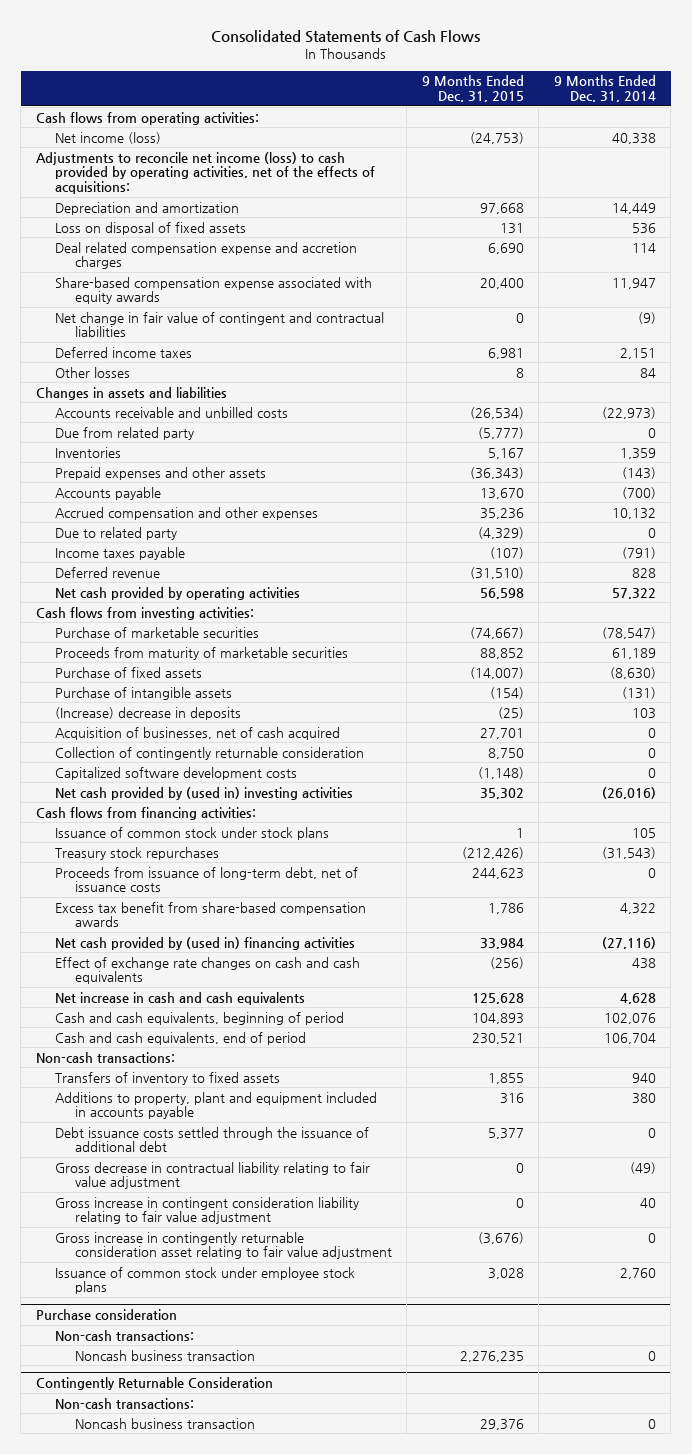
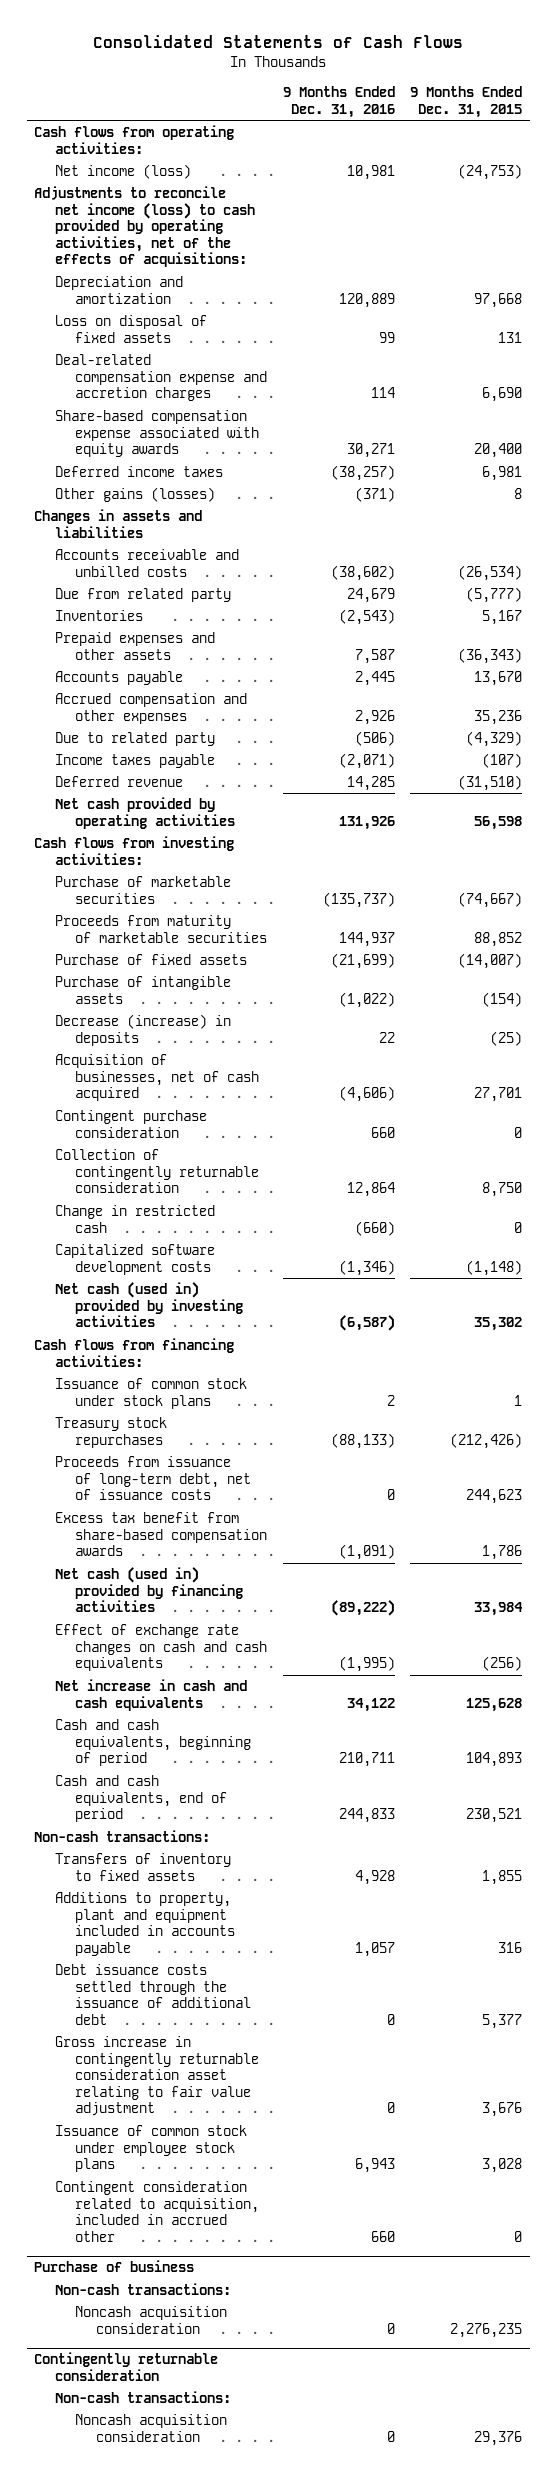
[553,75,656,102] 9 Months Ended Dec. 31, 2014 -> none
none -> [282,86,395,118] 9 Months Ended Dec. 31, 2016
[55,241,358,270] Deal related compensation expense and accretion charges -> [54,354,268,402] Deal-related compensation expense and accretion charges
[55,311,385,338] Net change in fair value of contingent and contractual liabilities -> none
[55,366,131,378] Other losses -> [54,487,215,503] Other gains (losses)
[55,706,242,720] (Increase) decrease in deposits -> [54,1014,231,1046] Decrease (increase) in deposits
none -> [54,1110,207,1138] Contingent purchase consideration
none -> [54,1205,215,1233] Change in restricted cash
[55,786,354,800] Net cash provided by (used in) investing activities -> [54,1282,244,1328] Net cash (used in) provided by investing activities
[55,936,356,950] Net cash provided by (used in) financing activities -> [54,1567,244,1613] Net cash (used in) provided by financing activities
[55,1161,371,1190] Gross decrease in contractual liability relating to fair value adjustment -> none
[55,1196,360,1225] Gross increase in contingent consideration liability relating to fair value adjustment -> none
[477,1231,524,1244] (3,676) -> [482,2102,523,2118] 3,676
none -> [54,2181,260,2242] Contingent consideration related to acquisition, included in accrued other
[35,1309,177,1321] Purchase consideration -> [34,2260,195,2273] Purchase of business
[74,1349,255,1361] Noncash business transaction -> [75,2306,228,2334] Noncash acquisition consideration
[35,1377,273,1391] Contingently Returnable Consideration -> [34,2352,219,2381] Contingently returnable consideration
[74,1417,255,1429] Noncash business transaction -> [75,2414,228,2442] Noncash acquisition consideration

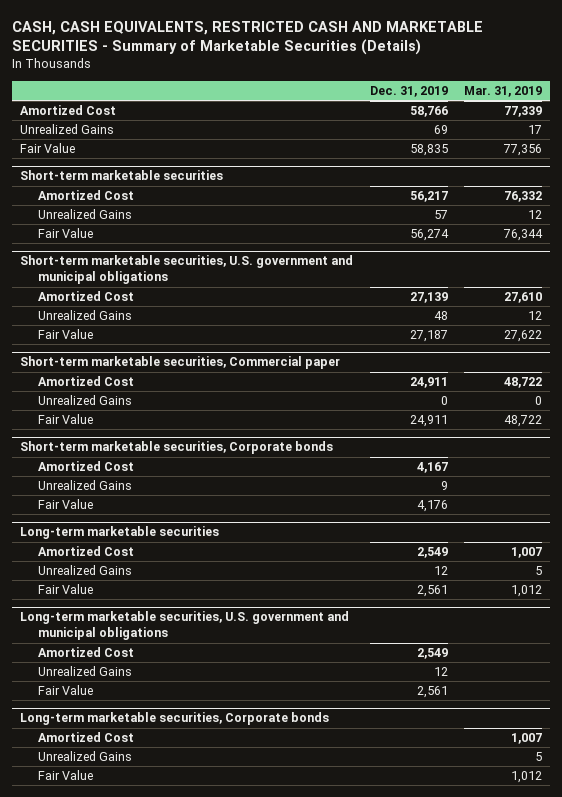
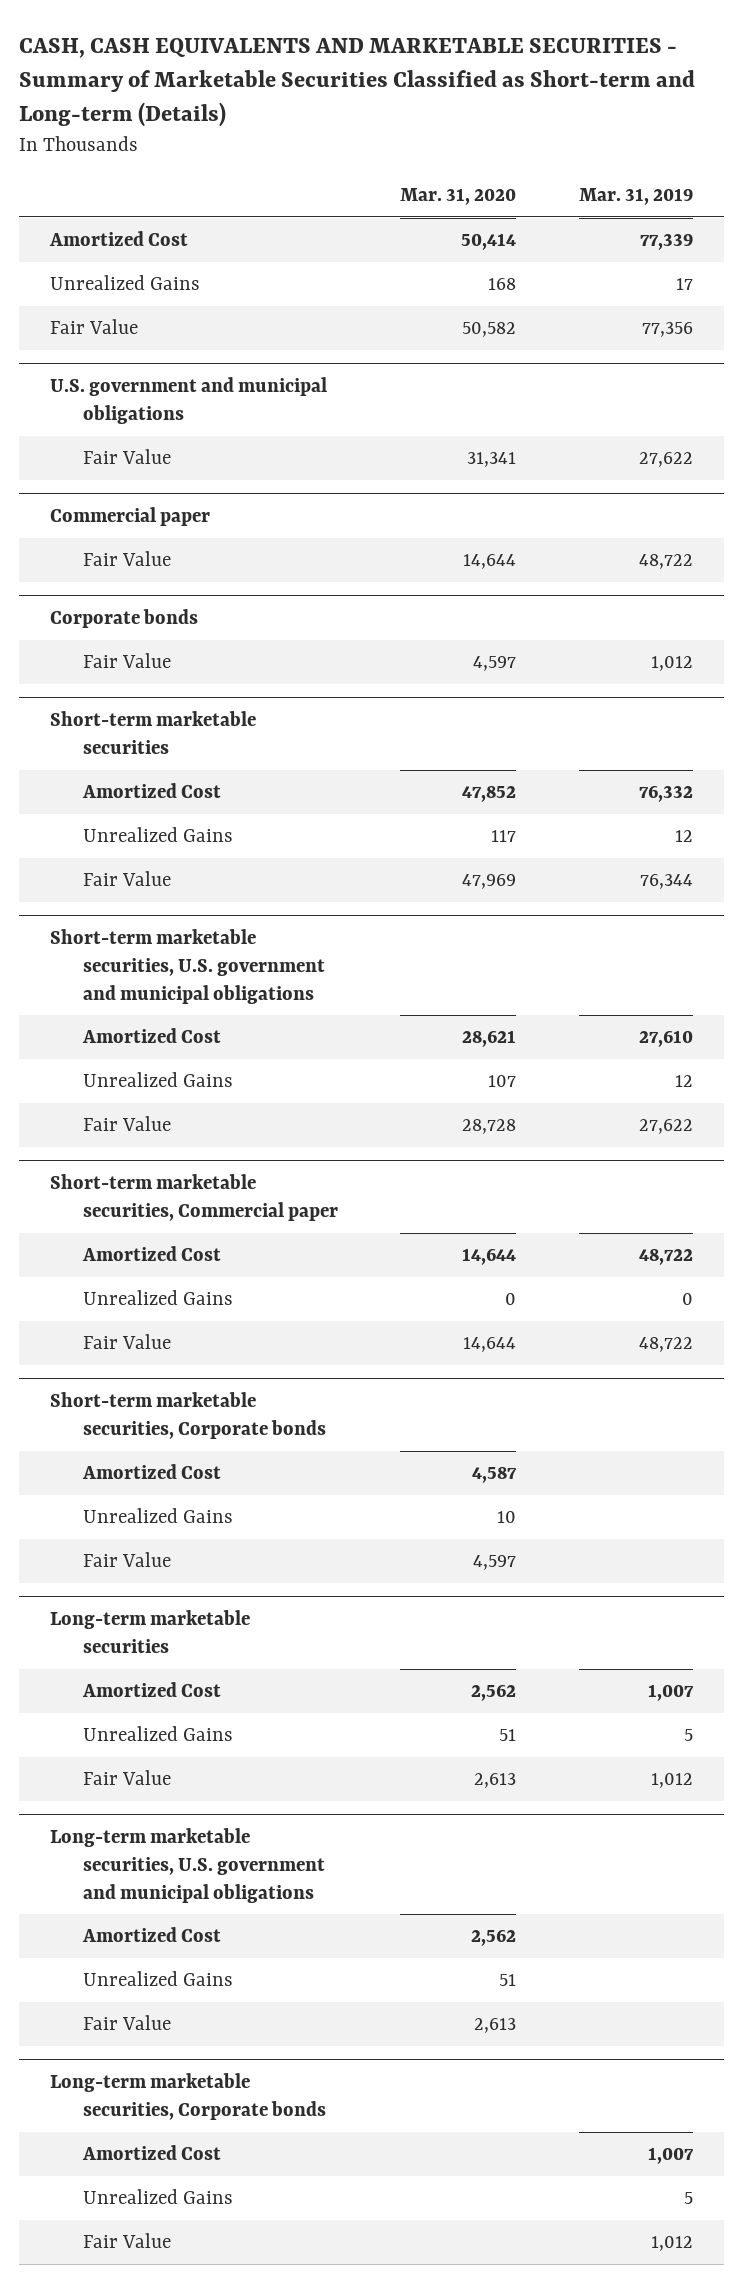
[11,20,483,56] CASH, CASH EQUIVALENTS, RESTRICTED CASH AND MARKETABLE SECURITIES - Summary of Marketable Securities (Details) -> [18,37,695,127] CASH, CASH EQUIVALENTS AND MARKETABLE SECURITIES - Summary of Marketable Securities Classified as Short-term and Long-term (Details)
[369,85,448,97] Dec. 31, 2019 -> none
none -> [400,187,517,205] Mar. 31, 2020
none -> [49,377,327,424] U.S. government and municipal obligations
none -> [82,449,171,465] Fair Value
none -> [49,507,210,527] Commercial paper
none -> [82,551,171,567] Fair Value
none -> [49,609,198,629] Corporate bonds
none -> [82,653,171,669] Fair Value

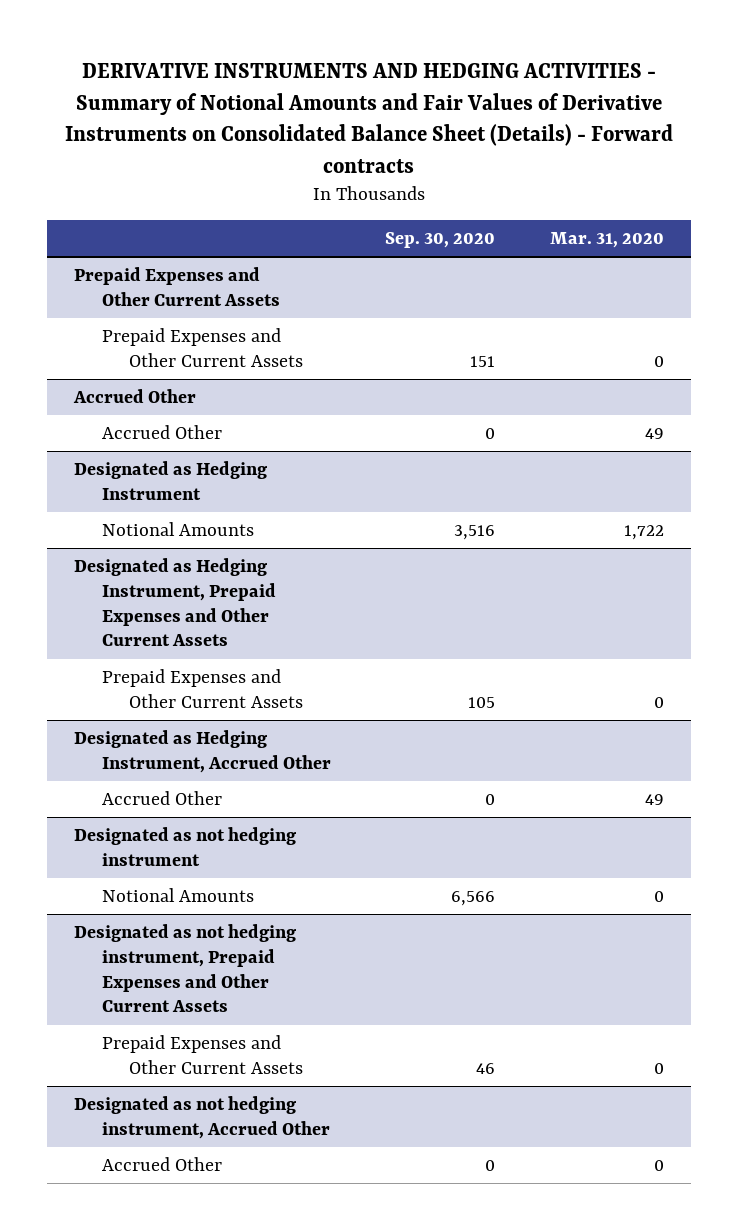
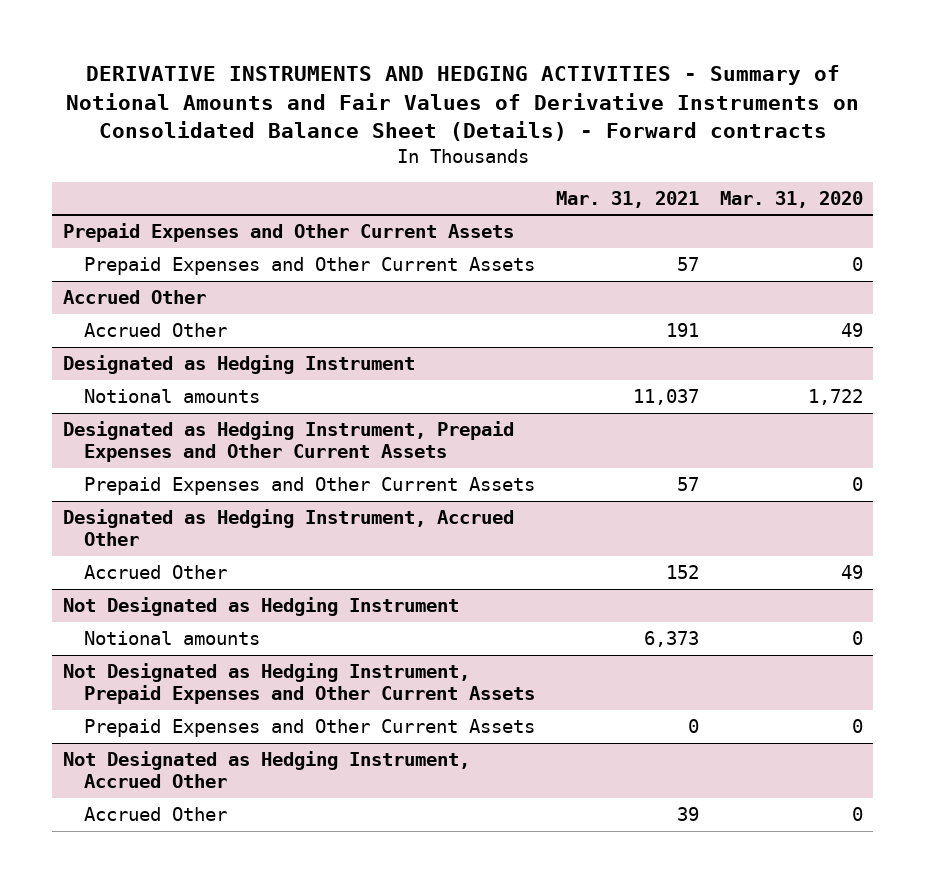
[385,231,496,248] Sep. 30, 2020 -> none
none -> [556,190,700,208] Mar. 31, 2021
[101,521,254,536] Notional Amounts -> [84,388,261,403] Notional amounts
[74,826,297,866] Designated as not hedging instrument -> [62,596,459,616] Not Designated as Hedging Instrument
[101,887,254,902] Notional Amounts -> [84,630,261,645] Notional amounts
[74,923,297,1013] Designated as not hedging instrument, Prepaid Expenses and Other Current Assets -> [62,662,536,705] Not Designated as Hedging Instrument, Prepaid Expenses and Other Current Assets
[74,1095,330,1139] Designated as not hedging instrument, Accrued Other -> [62,750,470,789] Not Designated as Hedging Instrument, Accrued Other

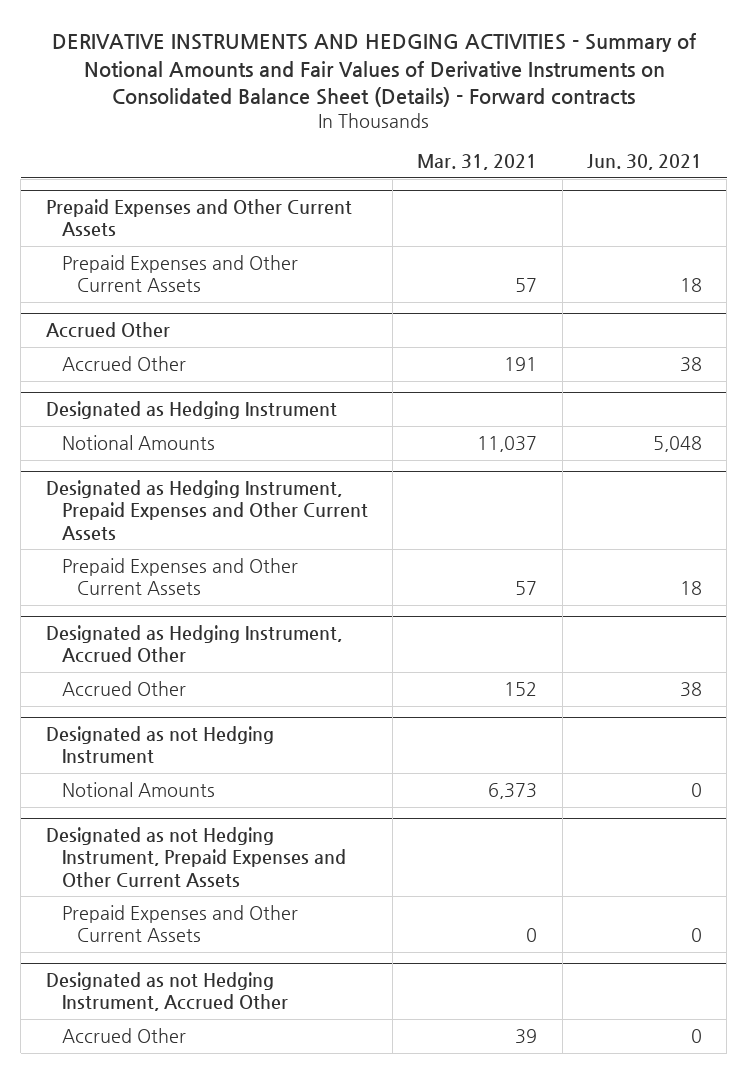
[719,190,863,208] Mar. 31, 2020 -> none
none -> [586,154,702,171] Jun. 30, 2021
[84,388,261,403] Notional amounts -> [61,435,215,451] Notional Amounts
[62,596,459,616] Not Designated as Hedging Instrument -> [45,726,274,764] Designated as not Hedging Instrument
[84,630,261,645] Notional amounts -> [61,782,215,798] Notional Amounts
[62,662,536,705] Not Designated as Hedging Instrument, Prepaid Expenses and Other Current Assets -> [45,827,346,887] Designated as not Hedging Instrument, Prepaid Expenses and Other Current Assets
[62,750,470,789] Not Designated as Hedging Instrument, Accrued Other -> [45,972,288,1012] Designated as not Hedging Instrument, Accrued Other

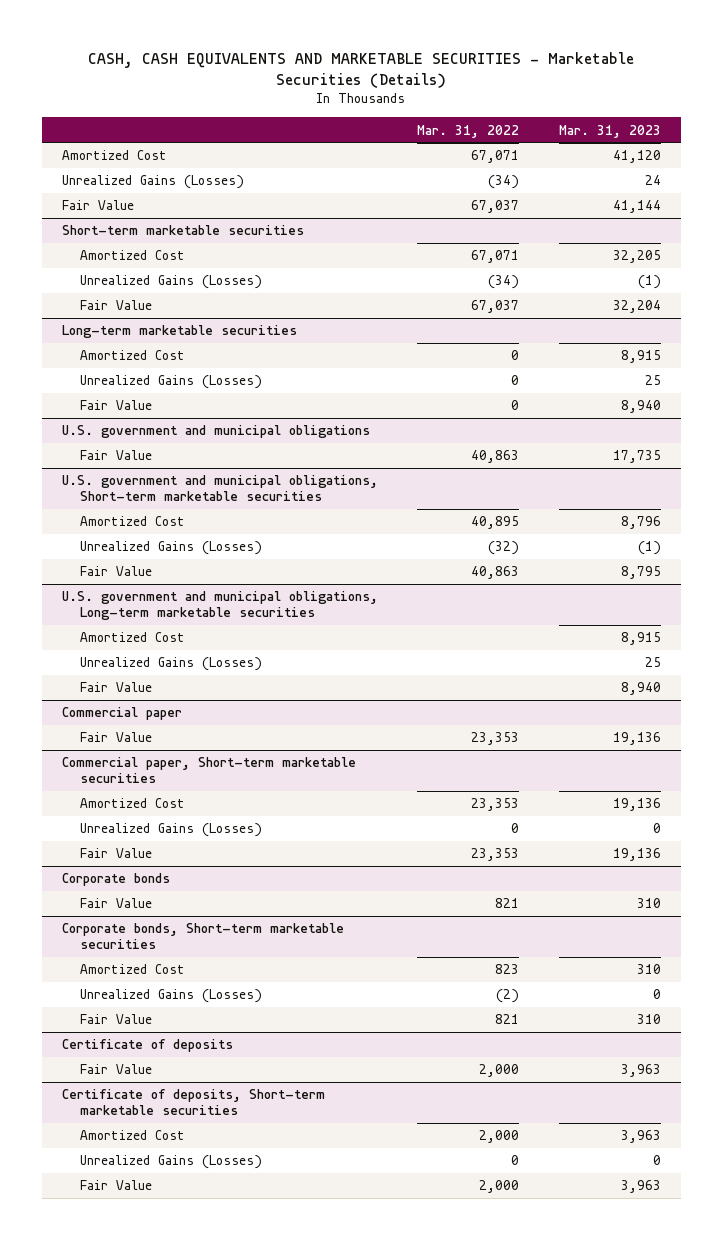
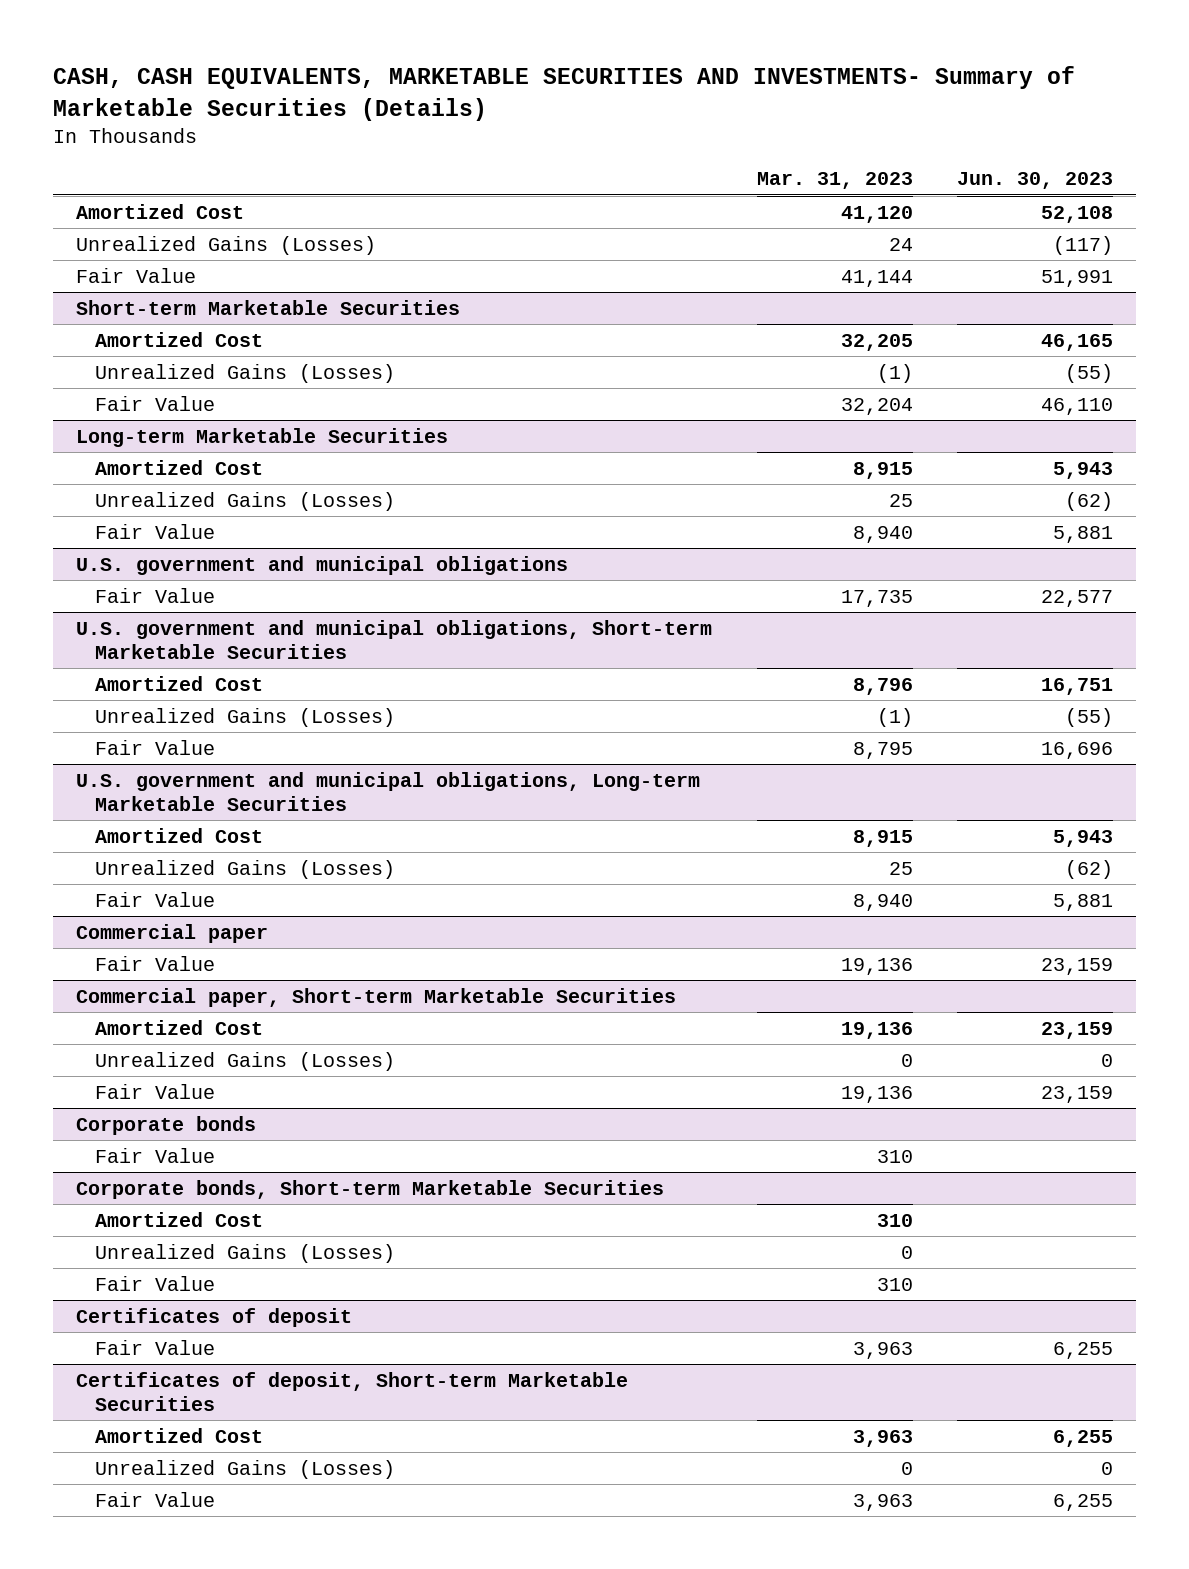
[88,51,635,88] CASH, CASH EQUIVALENTS AND MARKETABLE SECURITIES - Marketable Securities (Details) -> [53,66,1076,121] CASH, CASH EQUIVALENTS, MARKETABLE SECURITIES AND INVESTMENTS- Summary of Marketable Securities (Details)
[417,124,520,138] Mar. 31, 2022 -> none
none -> [957,172,1114,190] Jun. 30, 2023
[62,225,305,236] Short-term marketable securities -> [75,299,460,315] Short-term Marketable Securities
[62,325,298,339] Long-term marketable securities -> [75,427,448,447] Long-term Marketable Securities
[62,475,379,502] U.S. government and municipal obligations, Short-term marketable securities -> [75,619,712,659] U.S. government and municipal obligations, Short-term Marketable Securities
[62,591,379,621] U.S. government and municipal obligations, Long-term marketable securities -> [75,771,700,811] U.S. government and municipal obligations, Long-term Marketable Securities
[62,757,357,784] Commercial paper, Short-term marketable securities -> [75,987,676,1007] Commercial paper, Short-term Marketable Securities
[62,923,345,950] Corporate bonds, Short-term marketable securities -> [75,1179,664,1199] Corporate bonds, Short-term Marketable Securities
[62,1039,234,1053] Certificate of deposits -> [75,1307,352,1327] Certificates of deposit
[62,1089,326,1116] Certificate of deposits, Short-term marketable securities -> [75,1371,628,1411] Certificates of deposit, Short-term Marketable Securities

